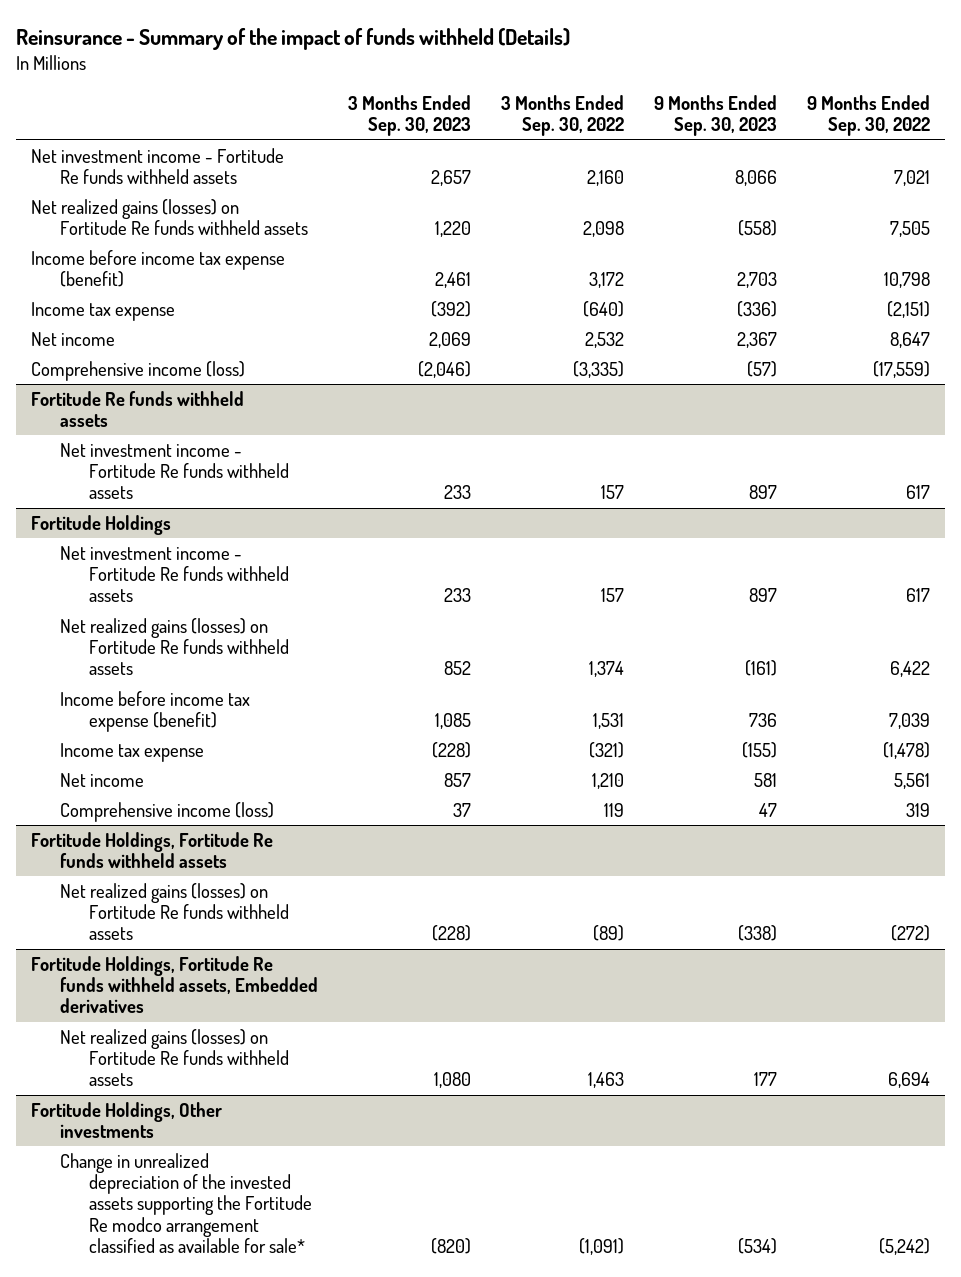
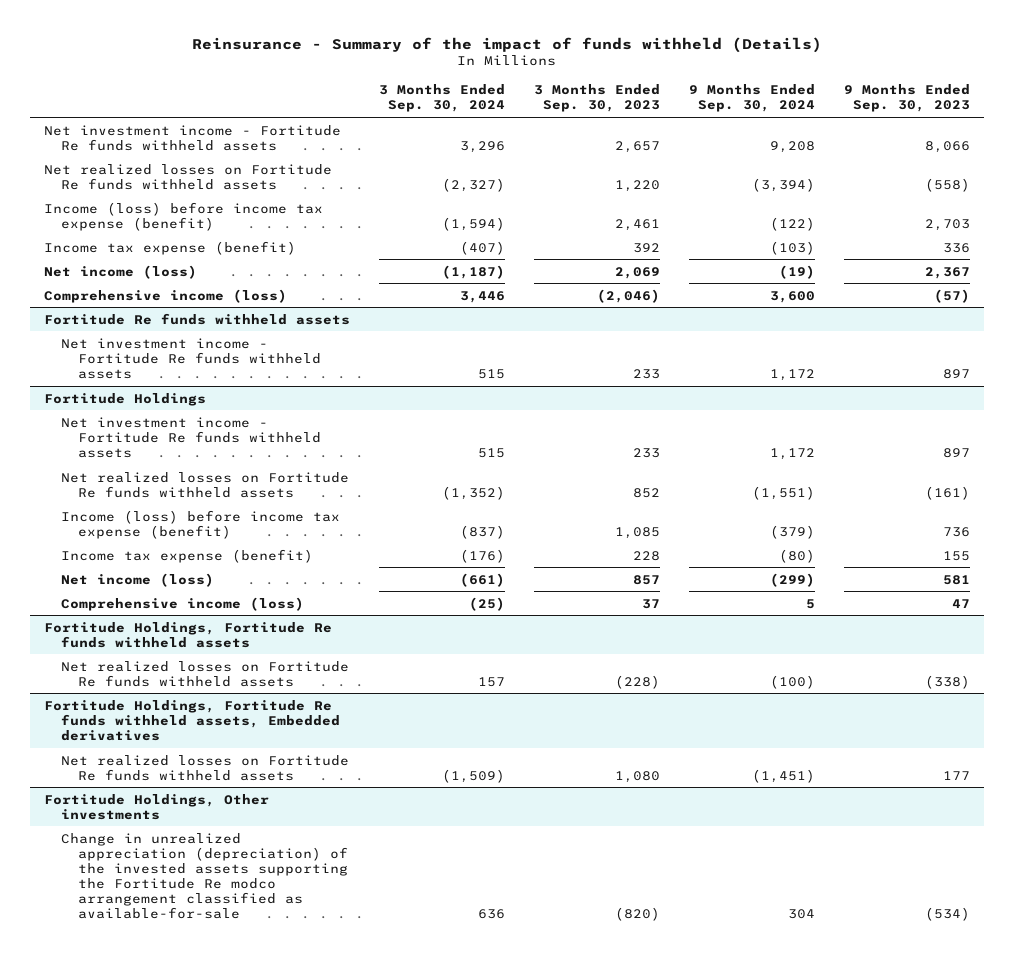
[501,95,625,137] 3 Months Ended Sep. 30, 2022 -> none
[806,95,930,137] 9 Months Ended Sep. 30, 2022 -> none
none -> [378,84,505,113] 3 Months Ended Sep. 30, 2024
none -> [688,84,815,113] 9 Months Ended Sep. 30, 2024
[30,198,309,236] Net realized gains (losses) on Fortitude Re funds withheld assets -> [44,163,333,190] Net realized losses on Fortitude Re funds withheld assets
[30,249,285,288] Income before income tax expense (benefit) -> [44,201,324,231] Income (loss) before income tax expense (benefit)
[30,301,175,321] Income tax expense -> [44,240,297,255] Income tax expense (benefit)
[431,300,472,317] (392) -> [632,242,660,253] 392
[736,300,777,317] (336) -> [942,242,970,253] 336
[30,331,115,346] Net income -> [44,264,198,279] Net income (loss)
[60,617,290,676] Net realized gains (losses) on Fortitude Re funds withheld assets -> [61,471,350,498] Net realized losses on Fortitude Re funds withheld assets
[60,690,251,733] Income before income tax expense (benefit) -> [61,509,341,539] Income (loss) before income tax expense (benefit)
[60,742,205,762] Income tax expense -> [61,548,314,563] Income tax expense (benefit)
[432,741,472,758] (228) -> [632,550,660,561] 228
[741,741,777,758] (155) -> [942,550,970,561] 155
[60,772,145,787] Net income -> [61,572,215,587] Net income (loss)
[60,882,290,941] Net realized gains (losses) on Fortitude Re funds withheld assets -> [61,660,350,687] Net realized losses on Fortitude Re funds withheld assets
[60,1028,290,1087] Net realized gains (losses) on Fortitude Re funds withheld assets -> [61,754,350,781] Net realized losses on Fortitude Re funds withheld assets
[60,1152,313,1254] Change in unrealized depreciation of the invested assets supporting the Fortitude Re modco arrangement classified as available for sale* -> [61,832,349,919] Change in unrealized appreciation (depreciation) of the invested assets supporting the Fortitude Re modco arrangement classified as available-for-sale

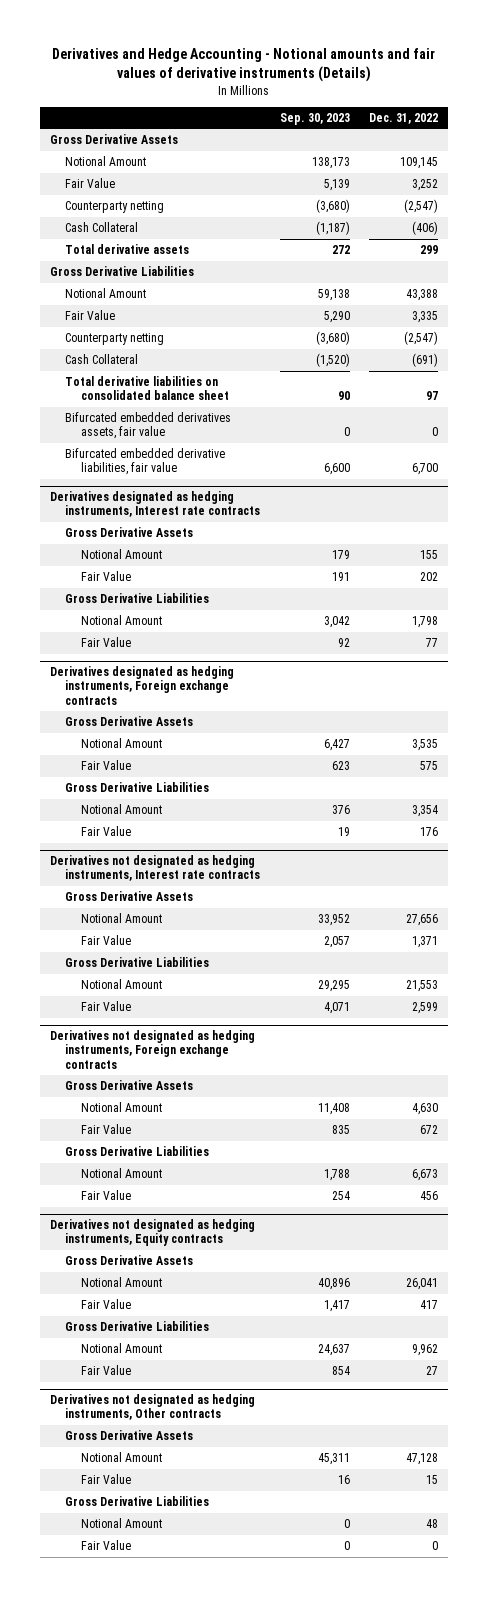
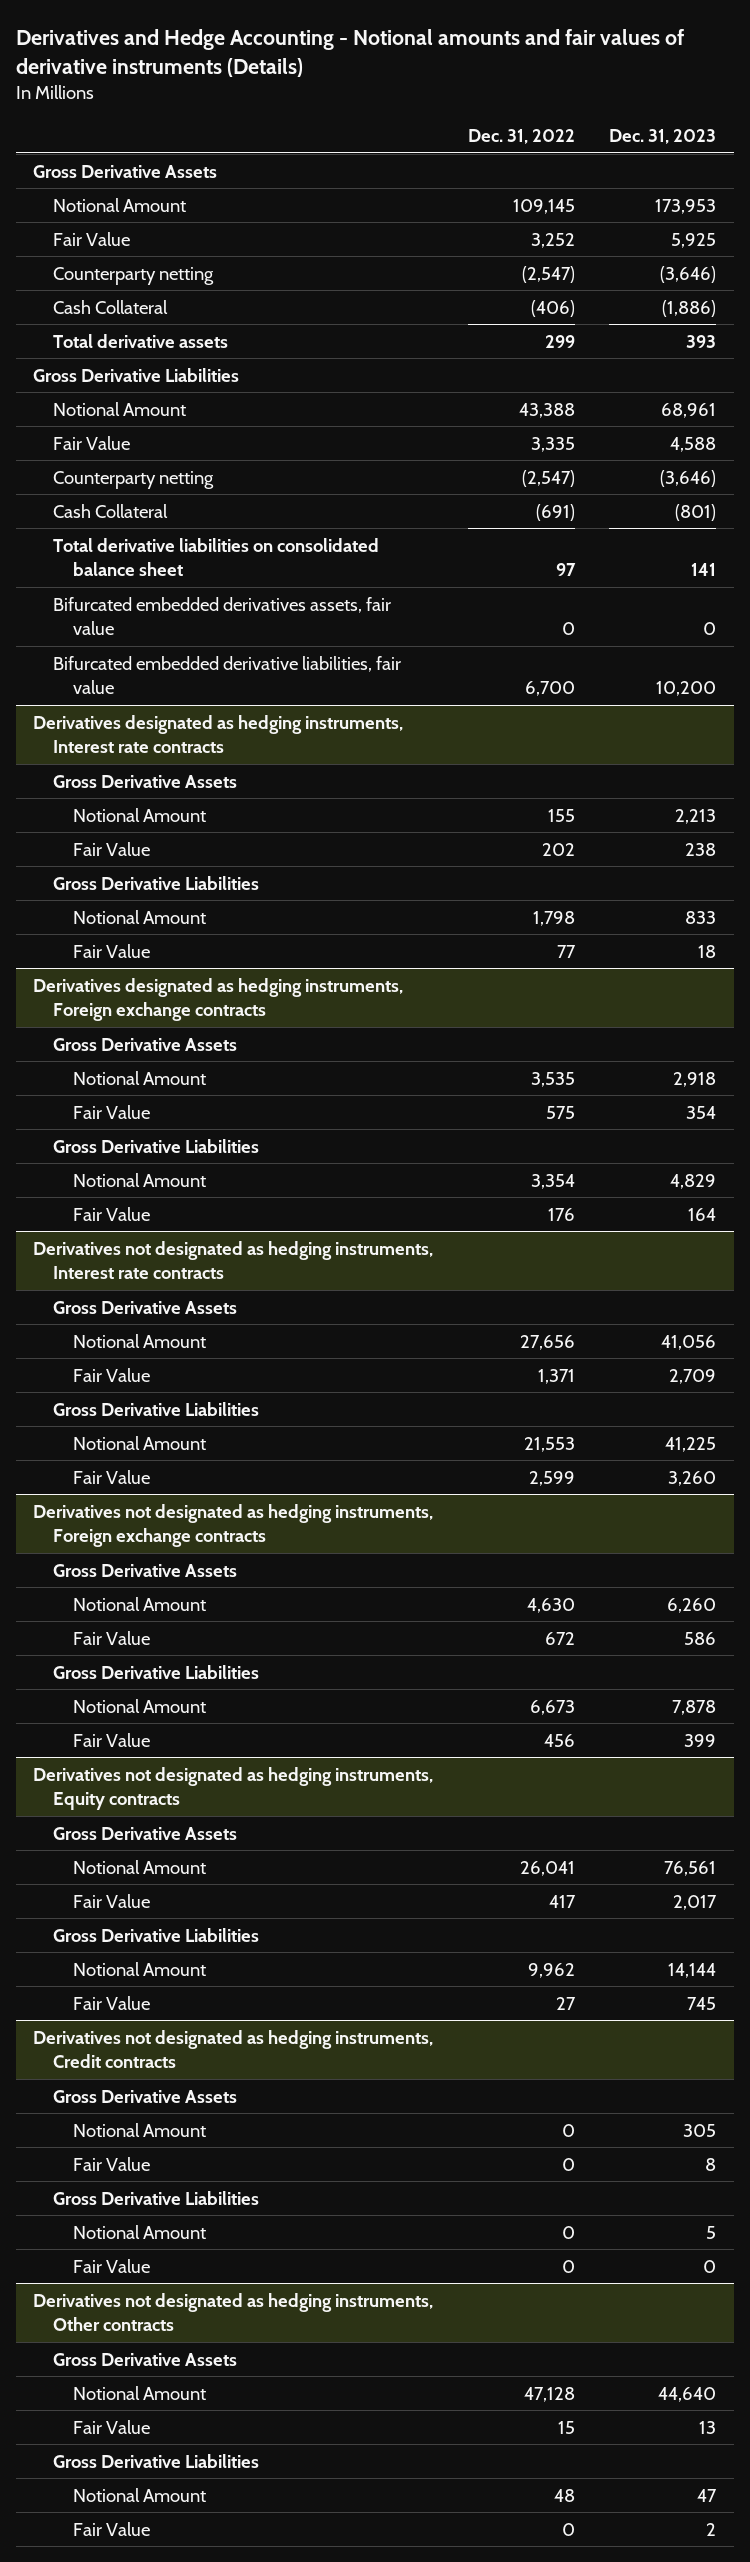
[279,112,350,125] Sep. 30, 2023 -> none
none -> [609,128,717,144] Dec. 31, 2023
none -> [33,2029,434,2068] Derivatives not designated as hedging instruments, Credit contracts
none -> [53,2089,238,2103] Gross Derivative Assets
none -> [72,2122,206,2137] Notional Amount
none -> [72,2156,150,2171] Fair Value
none -> [53,2190,260,2205] Gross Derivative Liabilities
none -> [72,2224,206,2239] Notional Amount
none -> [72,2258,150,2273] Fair Value

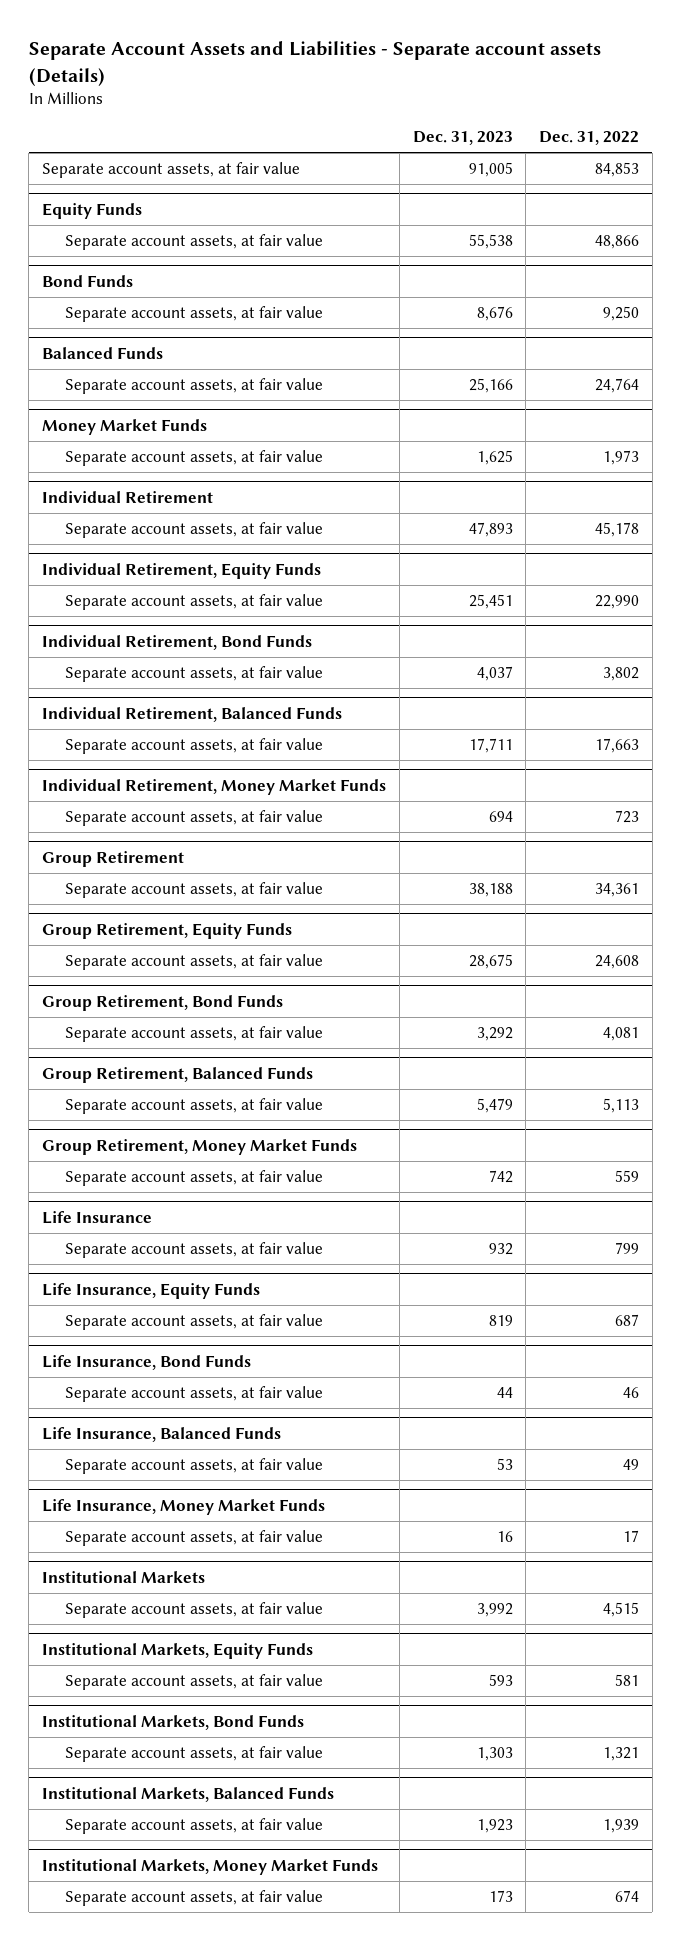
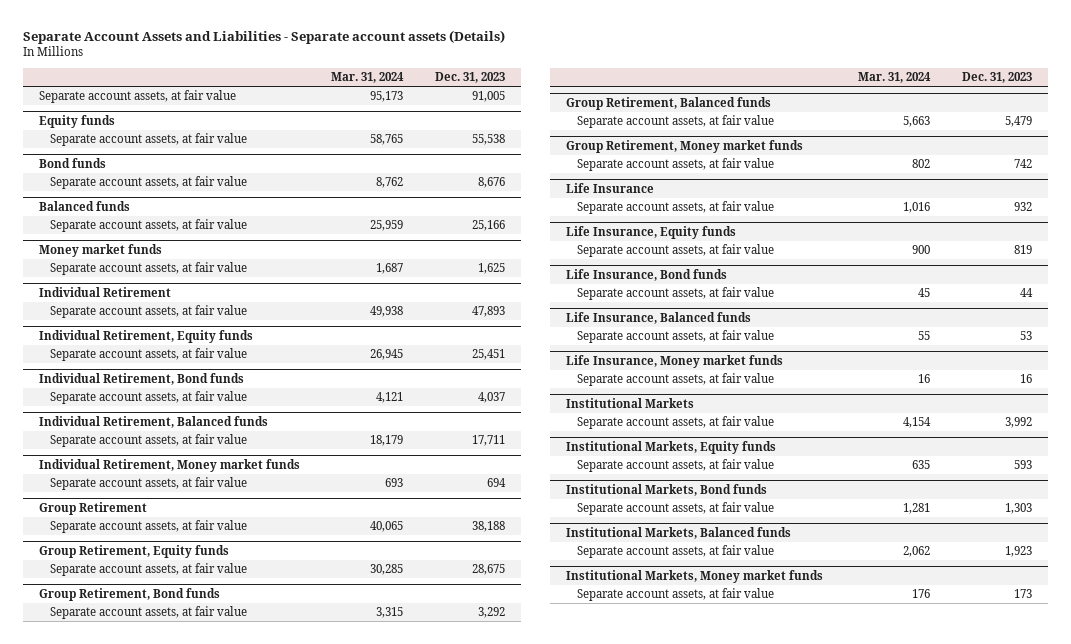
[539,131,640,146] Dec. 31, 2022 -> none
none -> [331,72,405,84] Mar. 31, 2024
[42,202,143,219] Equity Funds -> [38,115,115,129] Equity funds
[42,274,134,287] Bond Funds -> [38,158,106,169] Bond funds
[42,346,164,359] Balanced Funds -> [38,201,130,212] Balanced funds
[42,418,208,435] Money Market Funds -> [38,244,162,258] Money market funds
[42,562,322,579] Individual Retirement, Equity Funds -> [38,330,253,344] Individual Retirement, Equity funds
[42,634,313,650] Individual Retirement, Bond Funds -> [38,373,244,386] Individual Retirement, Bond funds
[42,706,343,722] Individual Retirement, Balanced Funds -> [38,416,268,429] Individual Retirement, Balanced funds
[42,778,387,795] Individual Retirement, Money Market Funds -> [38,459,300,473] Individual Retirement, Money market funds
[42,922,293,939] Group Retirement, Equity Funds -> [38,545,229,559] Group Retirement, Equity funds
[42,994,284,1011] Group Retirement, Bond Funds -> [38,588,220,602] Group Retirement, Bond funds
[42,1066,314,1083] Group Retirement, Balanced Funds -> [565,97,771,111] Group Retirement, Balanced funds
[42,1138,358,1155] Group Retirement, Money Market Funds -> [565,140,803,154] Group Retirement, Money market funds
[42,1282,261,1299] Life Insurance, Equity Funds -> [565,226,736,240] Life Insurance, Equity funds
[42,1354,252,1370] Life Insurance, Bond Funds -> [565,269,727,282] Life Insurance, Bond funds
[42,1426,282,1442] Life Insurance, Balanced Funds -> [565,312,751,325] Life Insurance, Balanced funds
[42,1498,326,1515] Life Insurance, Money Market Funds -> [565,355,783,369] Life Insurance, Money market funds
[42,1642,314,1659] Institutional Markets, Equity Funds -> [565,441,776,455] Institutional Markets, Equity funds
[42,1714,305,1730] Institutional Markets, Bond Funds -> [565,484,767,497] Institutional Markets, Bond funds
[42,1786,335,1802] Institutional Markets, Balanced Funds -> [565,527,791,540] Institutional Markets, Balanced funds
[42,1858,379,1875] Institutional Markets, Money Market Funds -> [565,570,823,584] Institutional Markets, Money market funds

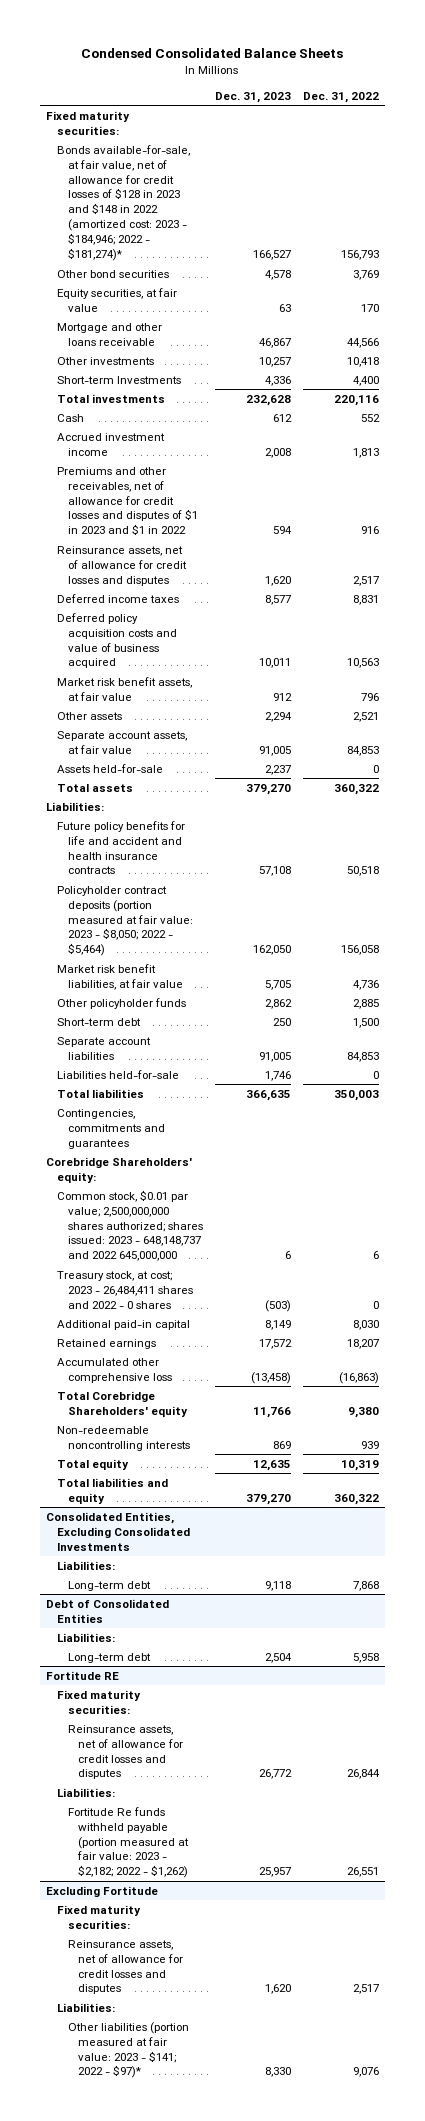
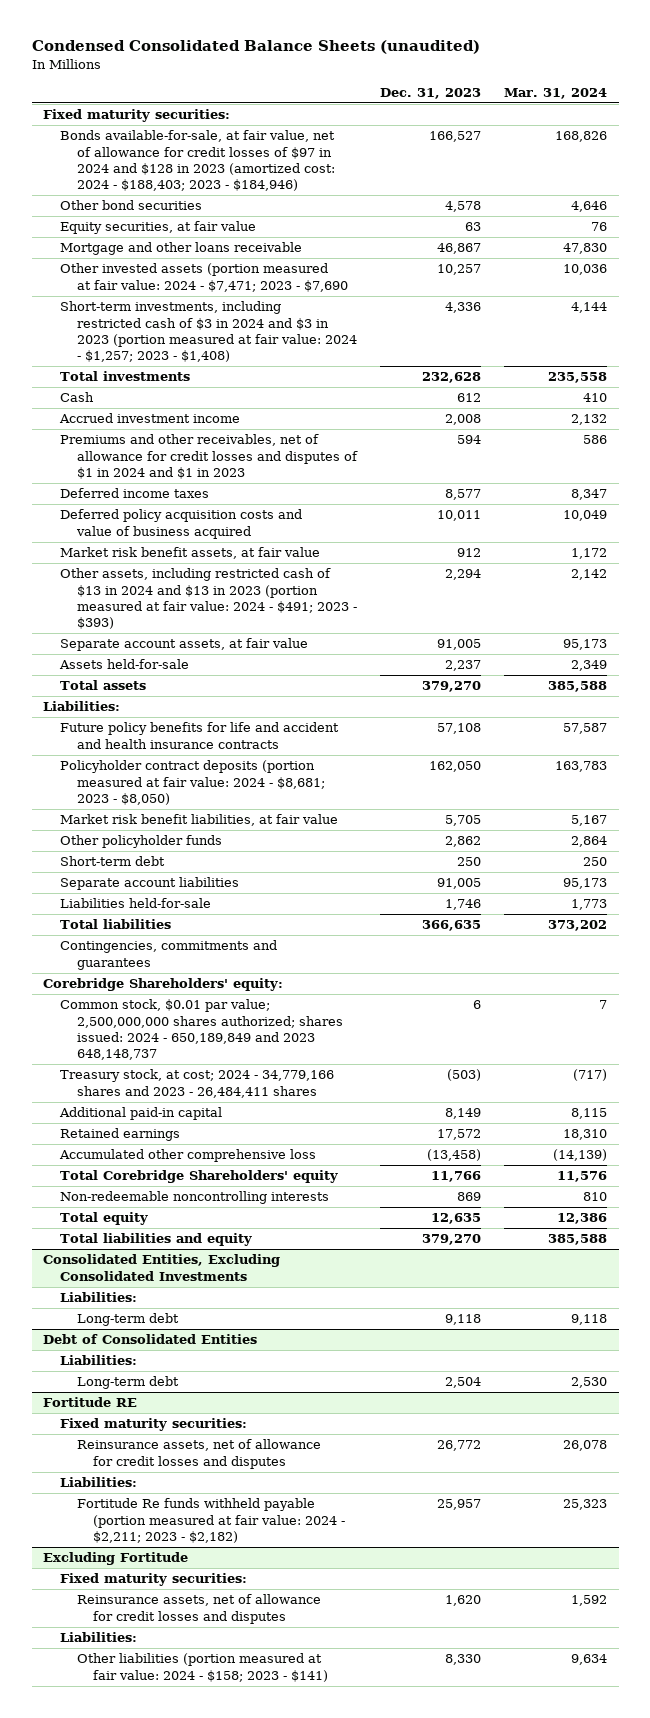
[81,48,344,59] Condensed Consolidated Balance Sheets -> [31,40,480,55] Condensed Consolidated Balance Sheets (unaudited)
[302,91,379,103] Dec. 31, 2022 -> none
none -> [504,87,608,99] Mar. 31, 2024
[56,144,190,262] Bonds available-for-sale, at fair value, net of allowance for credit losses of $128 in 2023 and $148 in 2022 (amortized cost: 2023 - $184,946; 2022 - $181,274)* -> [59,130,335,192] Bonds available-for-sale, at fair value, net of allowance for credit losses of $97 in 2024 and $128 in 2023 (amortized cost: 2024 - $188,403; 2023 - $184,946)
[56,356,154,365] Other investments -> [59,263,348,292] Other invested assets (portion measured at fair value: 2024 - $7,471; 2023 - $7,690
[56,375,181,384] Short-term Investments -> [59,301,357,363] Short-term investments, including restricted cash of $3 in 2024 and $3 in 2023 (portion measured at fair value: 2024 - $1,257; 2023 - $1,408)
[56,545,187,586] Reinsurance assets, net of allowance for credit losses and disputes -> none
[56,466,198,536] Premiums and other receivables, net of allowance for credit losses and disputes of $1 in 2023 and $1 in 2022 -> [59,434,358,480] Premiums and other receivables, net of allowance for credit losses and disputes of $1 in 2024 and $1 in 2023
[56,711,122,720] Other assets -> [59,568,357,630] Other assets, including restricted cash of $13 in 2024 and $13 in 2023 (portion measured at fair value: 2024 - $491; 2023 - $393)
[56,885,193,957] Policyholder contract deposits (portion measured at fair value: 2023 - $8,050; 2022 - $5,464) -> [59,760,325,806] Policyholder contract deposits (portion measured at fair value: 2024 - $8,681; 2023 - $8,050)
[56,1189,203,1262] Common stock, $0.01 par value; 2,500,000,000 shares authorized; shares issued: 2023 - 648,148,737 and 2022 645,000,000 -> [59,999,343,1061] Common stock, $0.01 par value; 2,500,000,000 shares authorized; shares issued: 2024 - 650,189,849 and 2023 648,148,737
[56,1270,193,1309] Treasury stock, at cost; 2023 - 26,484,411 shares and 2022 - 0 shares -> [59,1069,334,1098] Treasury stock, at cost; 2024 - 34,779,166 shares and 2023 - 26,484,411 shares
[67,1806,190,1879] Fortitude Re funds withheld payable (portion measured at fair value: 2023 - $2,182; 2022 - $1,262) -> [76,1498,346,1544] Fortitude Re funds withheld payable (portion measured at fair value: 2024 - $2,211; 2023 - $2,182)
[67,2021,189,2079] Other liabilities (portion measured at fair value: 2023 - $141; 2022 - $97)* -> [76,1653,329,1682] Other liabilities (portion measured at fair value: 2024 - $158; 2023 - $141)

